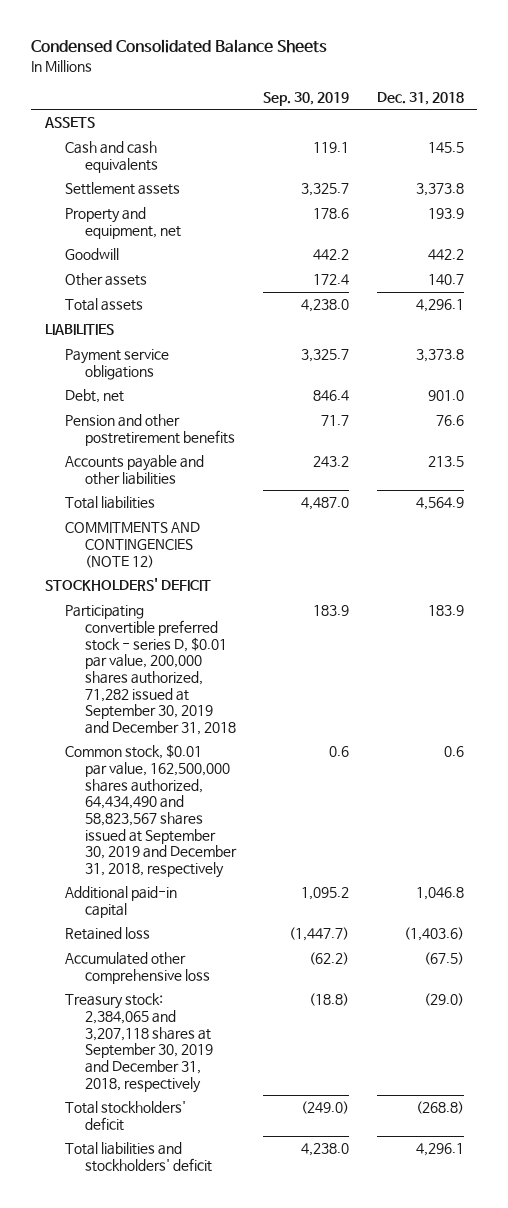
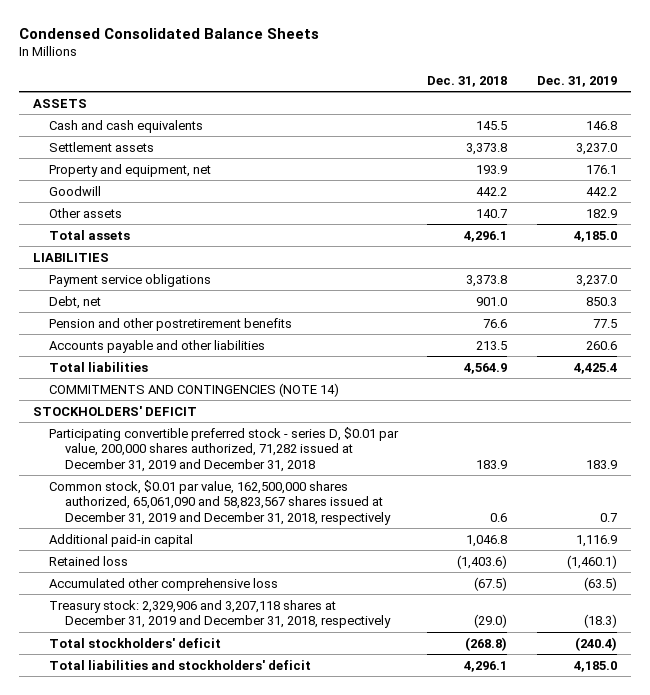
[263,91,350,106] Sep. 30, 2019 -> none
none -> [536,75,617,87] Dec. 31, 2019
[64,522,200,568] COMMITMENTS AND CONTINGENCIES (NOTE 12) -> [49,382,340,397] COMMITMENTS AND CONTINGENCIES (NOTE 14)
[64,605,237,735] Participating convertible preferred stock - series D, $0.01 par value, 200,000 shares authorized, 71,282 issued at September 30, 2019 and December 31, 2018 -> [49,426,400,472] Participating convertible preferred stock - series D, $0.01 par value, 200,000 shares authorized, 71,282 issued at December 31, 2019 and December 31, 2018
[64,744,238,878] Common stock, $0.01 par value, 162,500,000 shares authorized, 64,434,490 and 58,823,567 shares issued at September 30, 2019 and December 31, 2018, respectively -> [49,479,391,525] Common stock, $0.01 par value, 162,500,000 shares authorized, 65,061,090 and 58,823,567 shares issued at December 31, 2019 and December 31, 2018, respectively
[64,993,214,1093] Treasury stock: 2,384,065 and 3,207,118 shares at September 30, 2019 and December 31, 2018, respectively -> [49,599,391,629] Treasury stock: 2,329,906 and 3,207,118 shares at December 31, 2019 and December 31, 2018, respectively

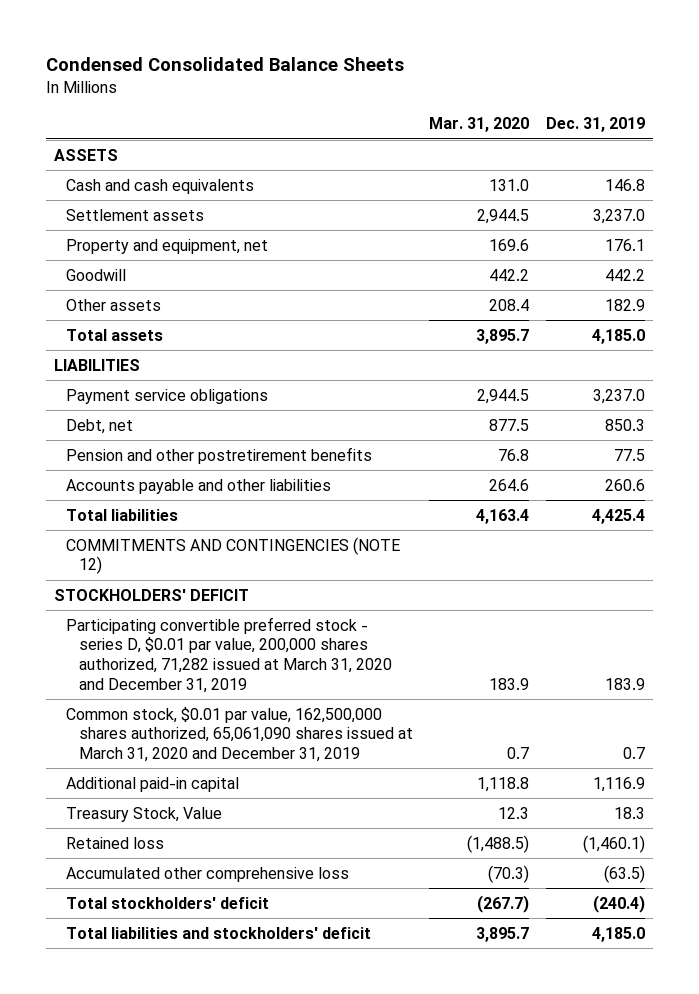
[427,75,508,87] Dec. 31, 2018 -> none
none -> [429,117,530,133] Mar. 31, 2020
[49,382,340,397] COMMITMENTS AND CONTINGENCIES (NOTE 14) -> [66,536,401,575] COMMITMENTS AND CONTINGENCIES (NOTE 12)
[49,426,400,472] Participating convertible preferred stock - series D, $0.01 par value, 200,000 shares authorized, 71,282 issued at December 31, 2019 and December 31, 2018 -> [66,616,392,693] Participating convertible preferred stock - series D, $0.01 par value, 200,000 shares authorized, 71,282 issued at March 31, 2020 and December 31, 2019
[49,479,391,525] Common stock, $0.01 par value, 162,500,000 shares authorized, 65,061,090 and 58,823,567 shares issued at December 31, 2019 and December 31, 2018, respectively -> [66,706,413,763] Common stock, $0.01 par value, 162,500,000 shares authorized, 65,061,090 shares issued at March 31, 2020 and December 31, 2019
none -> [66,806,223,822] Treasury Stock, Value
[49,599,391,629] Treasury stock: 2,329,906 and 3,207,118 shares at December 31, 2019 and December 31, 2018, respectively -> none

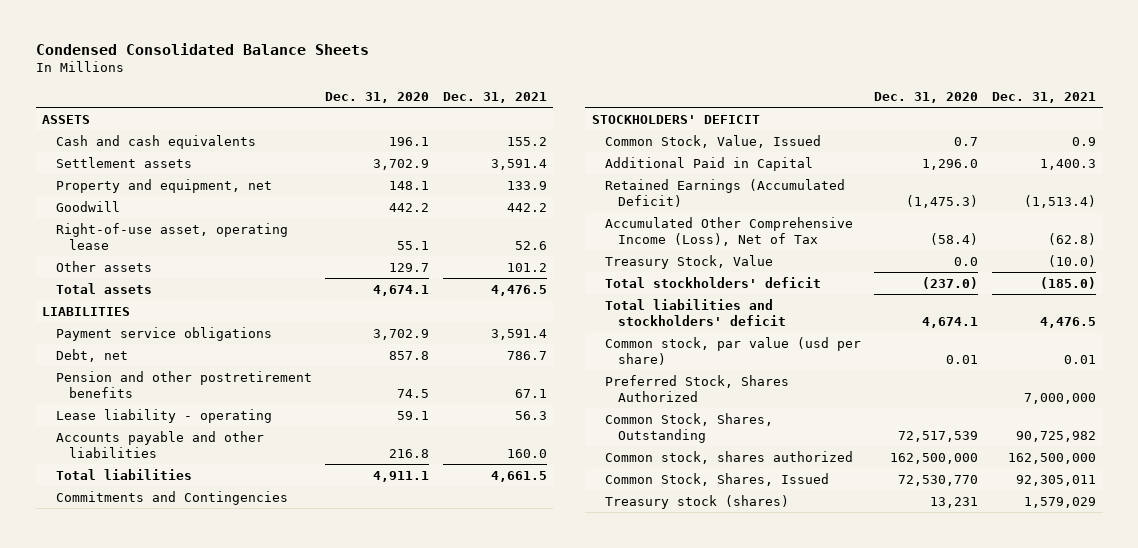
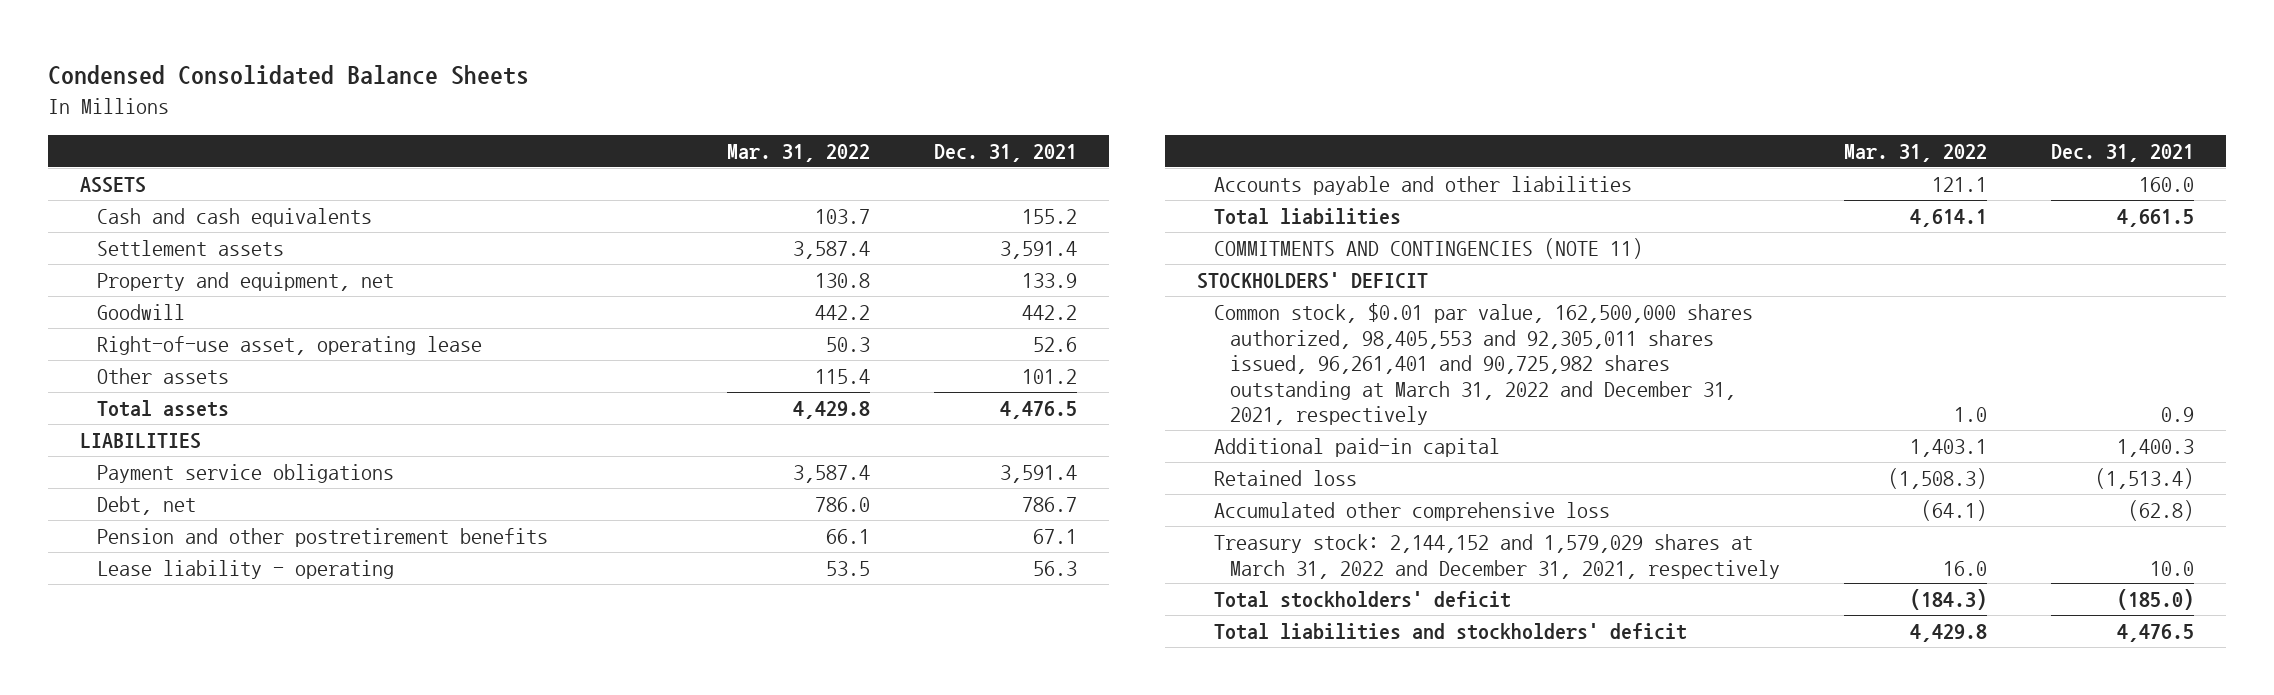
[325,91,430,103] Dec. 31, 2020 -> none
none -> [727,144,871,163] Mar. 31, 2022
[55,490,288,505] Commitments and Contingencies -> [1213,237,1643,259] COMMITMENTS AND CONTINGENCIES (NOTE 11)
[604,254,773,269] Treasury Stock, Value -> none
[604,134,821,148] Common Stock, Value, Issued -> [1213,302,1753,426] Common stock, $0.01 par value, 162,500,000 shares authorized, 98,405,553 and 92,305,011 shares issued, 96,261,401 and 90,725,982 shares outstanding at March 31, 2022 and December 31, 2021, respectively
[604,156,813,171] Additional Paid in Capital -> [1213,437,1500,457] Additional paid-in capital
[604,178,845,207] Retained Earnings (Accumulated Deficit) -> [1213,469,1357,486] Retained loss
[604,216,853,246] Accumulated Other Comprehensive Income (Loss), Net of Tax -> [1213,501,1610,521] Accumulated other comprehensive loss
none -> [1213,533,1781,579] Treasury stock: 2,144,152 and 1,579,029 shares at March 31, 2022 and December 31, 2021, respectively
[604,336,861,365] Common stock, par value (usd per share) -> none
[604,374,789,402] Preferred Stock, Shares Authorized -> none
[604,412,773,443] Common Stock, Shares, Outstanding -> none
[604,450,853,464] Common stock, shares authorized -> none
[604,472,829,486] Common Stock, Shares, Issued -> none
[604,494,789,509] Treasury stock (shares) -> none

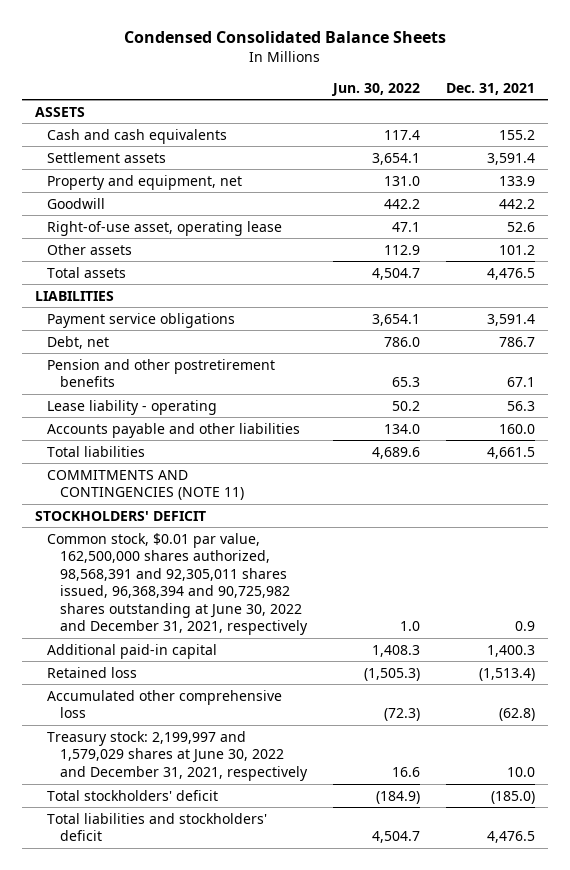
[727,144,871,163] Mar. 31, 2022 -> none
none -> [330,82,420,96] Jun. 30, 2022
[1213,302,1753,426] Common stock, $0.01 par value, 162,500,000 shares authorized, 98,405,553 and 92,305,011 shares issued, 96,261,401 and 90,725,982 shares outstanding at March 31, 2022 and December 31, 2021, respectively -> [47,532,308,636] Common stock, $0.01 par value, 162,500,000 shares authorized, 98,568,391 and 92,305,011 shares issued, 96,368,394 and 90,725,982 shares outstanding at June 30, 2022 and December 31, 2021, respectively
[1213,533,1781,579] Treasury stock: 2,144,152 and 1,579,029 shares at March 31, 2022 and December 31, 2021, respectively -> [47,730,308,781] Treasury stock: 2,199,997 and 1,579,029 shares at June 30, 2022 and December 31, 2021, respectively

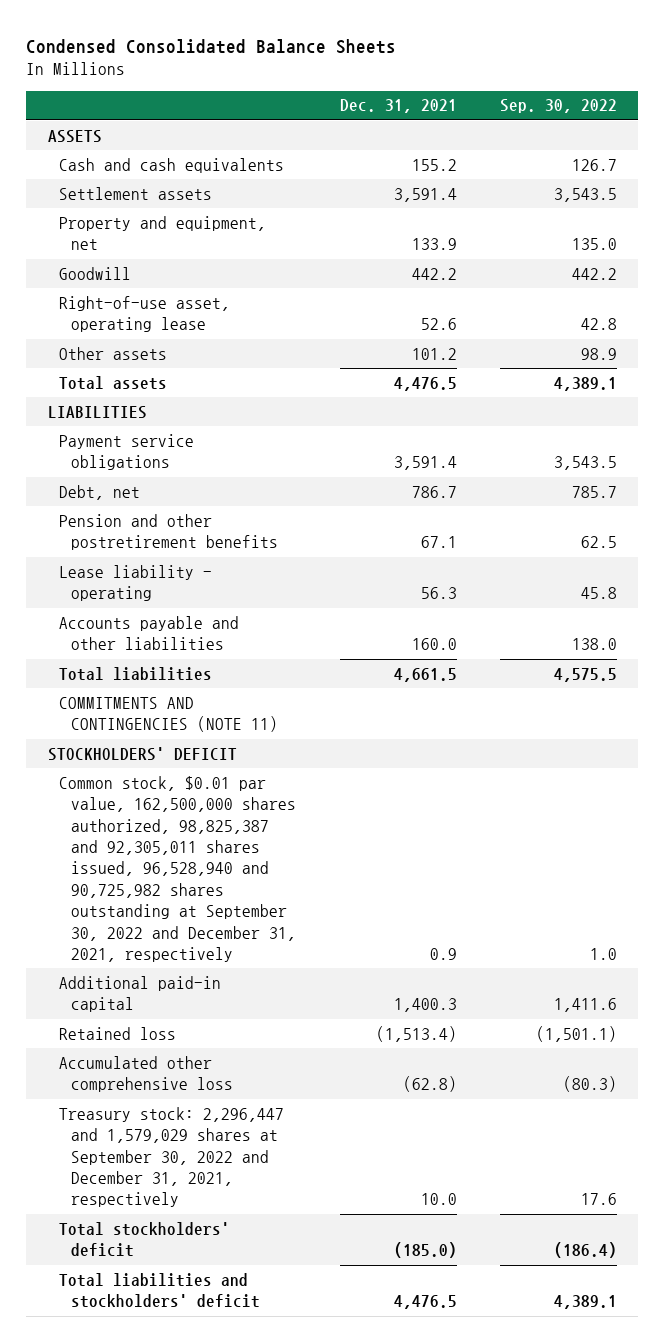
[330,82,420,96] Jun. 30, 2022 -> none
none -> [499,99,617,114] Sep. 30, 2022
[47,532,308,636] Common stock, $0.01 par value, 162,500,000 shares authorized, 98,568,391 and 92,305,011 shares issued, 96,368,394 and 90,725,982 shares outstanding at June 30, 2022 and December 31, 2021, respectively -> [59,775,297,962] Common stock, $0.01 par value, 162,500,000 shares authorized, 98,825,387 and 92,305,011 shares issued, 96,528,940 and 90,725,982 shares outstanding at September 30, 2022 and December 31, 2021, respectively
[47,730,308,781] Treasury stock: 2,199,997 and 1,579,029 shares at June 30, 2022 and December 31, 2021, respectively -> [59,1106,285,1208] Treasury stock: 2,296,447 and 1,579,029 shares at September 30, 2022 and December 31, 2021, respectively

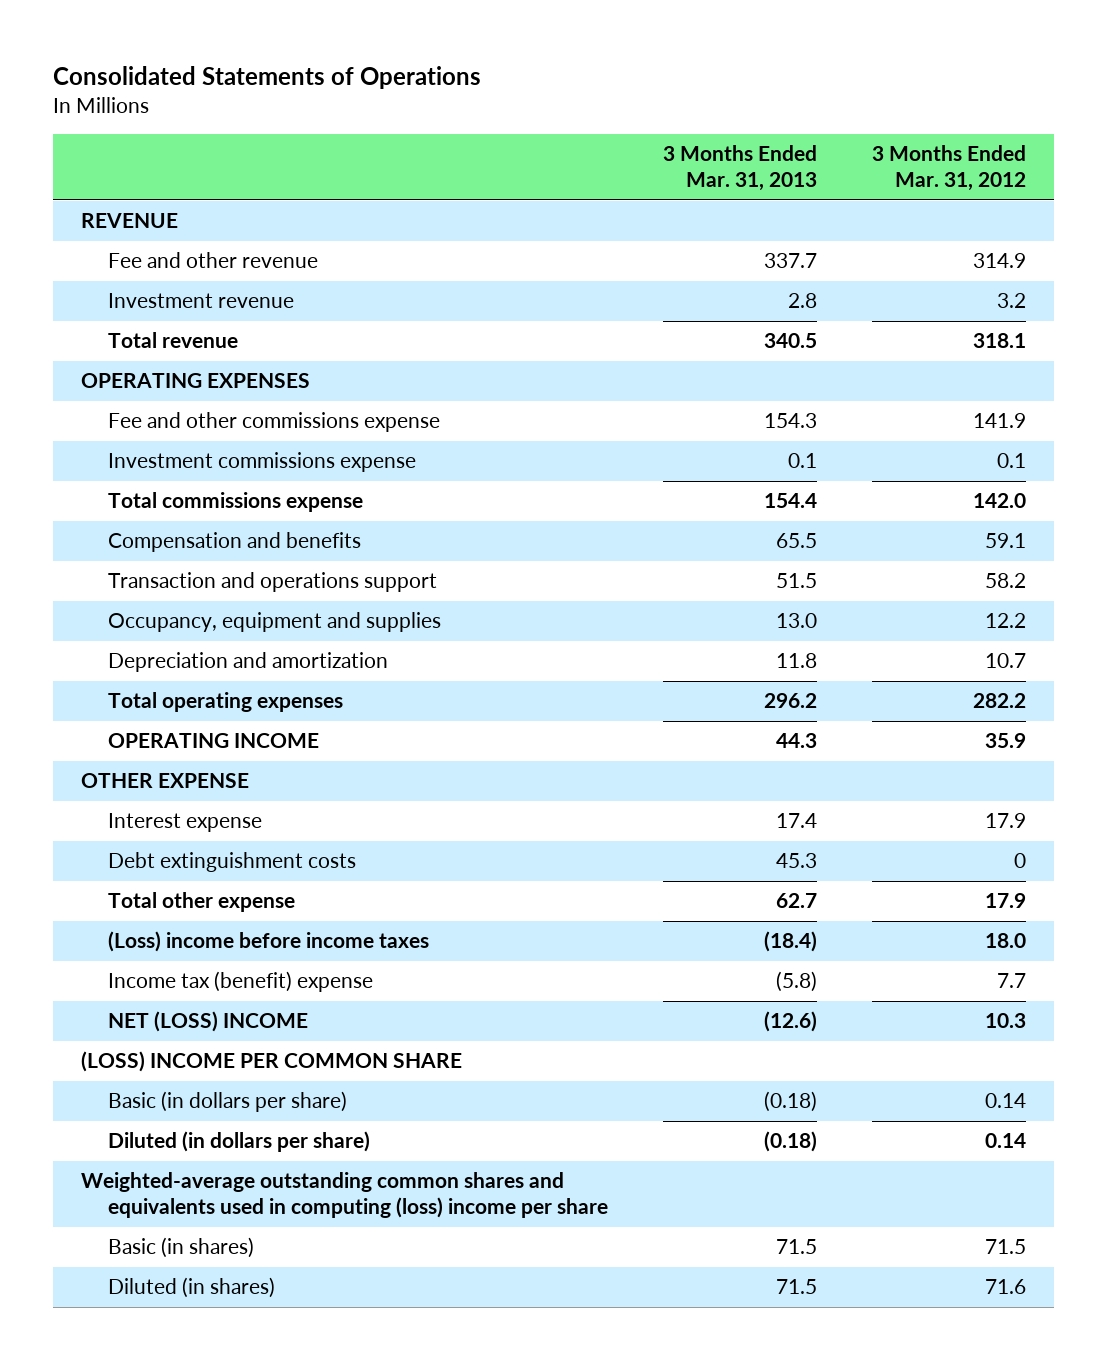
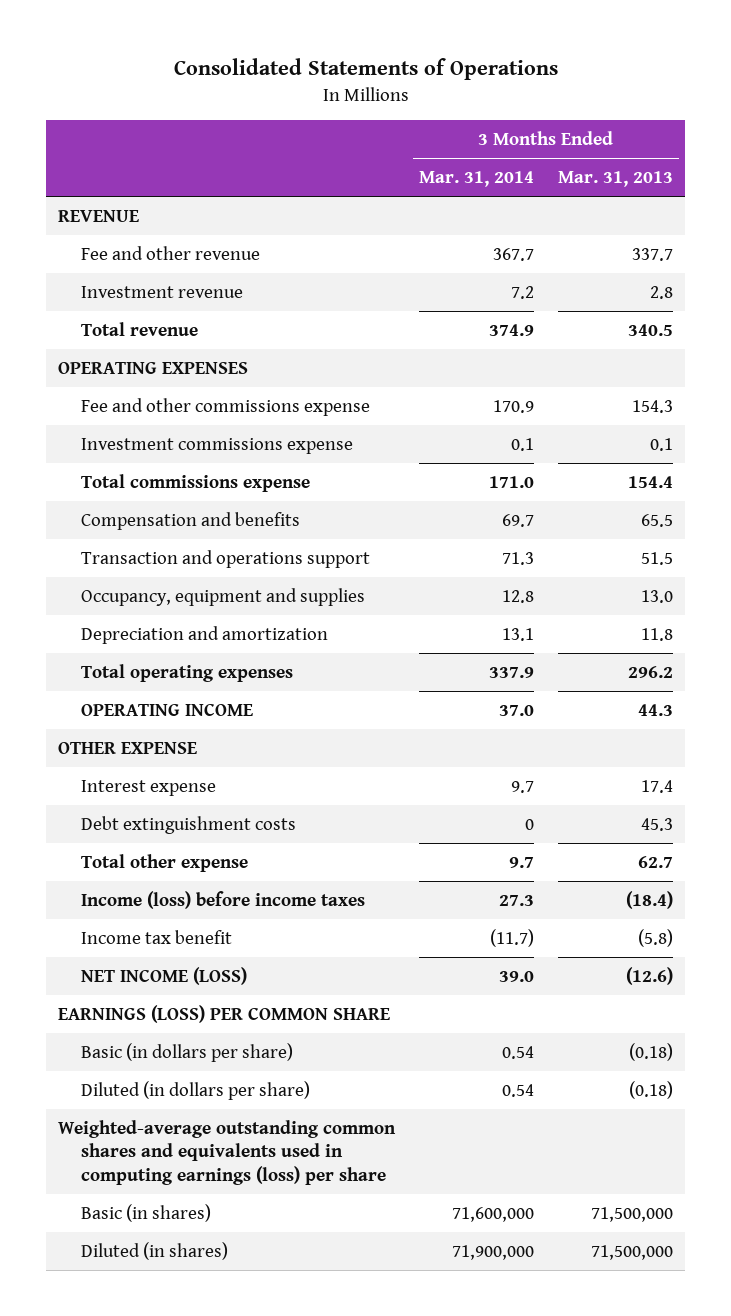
[872,144,1027,192] 3 Months Ended Mar. 31, 2012 -> none
none -> [419,171,535,188] Mar. 31, 2014
[107,931,429,953] (Loss) income before income taxes -> [80,891,365,910] Income (loss) before income taxes
[107,971,373,993] Income tax (benefit) expense -> [80,930,232,945] Income tax benefit
[107,1011,308,1033] NET (LOSS) INCOME -> [80,967,247,986] NET INCOME (LOSS)
[81,1051,463,1073] (LOSS) INCOME PER COMMON SHARE -> [58,1005,391,1024] EARNINGS (LOSS) PER COMMON SHARE
[81,1172,608,1219] Weighted-average outstanding common shares and equivalents used in computing (loss) income per share -> [58,1120,397,1185] Weighted-average outstanding common shares and equivalents used in computing earnings (loss) per share
[776,1239,818,1255] 71.5 -> [591,1207,674,1223] 71,500,000
[776,1279,818,1295] 71.5 -> [591,1245,674,1261] 71,500,000

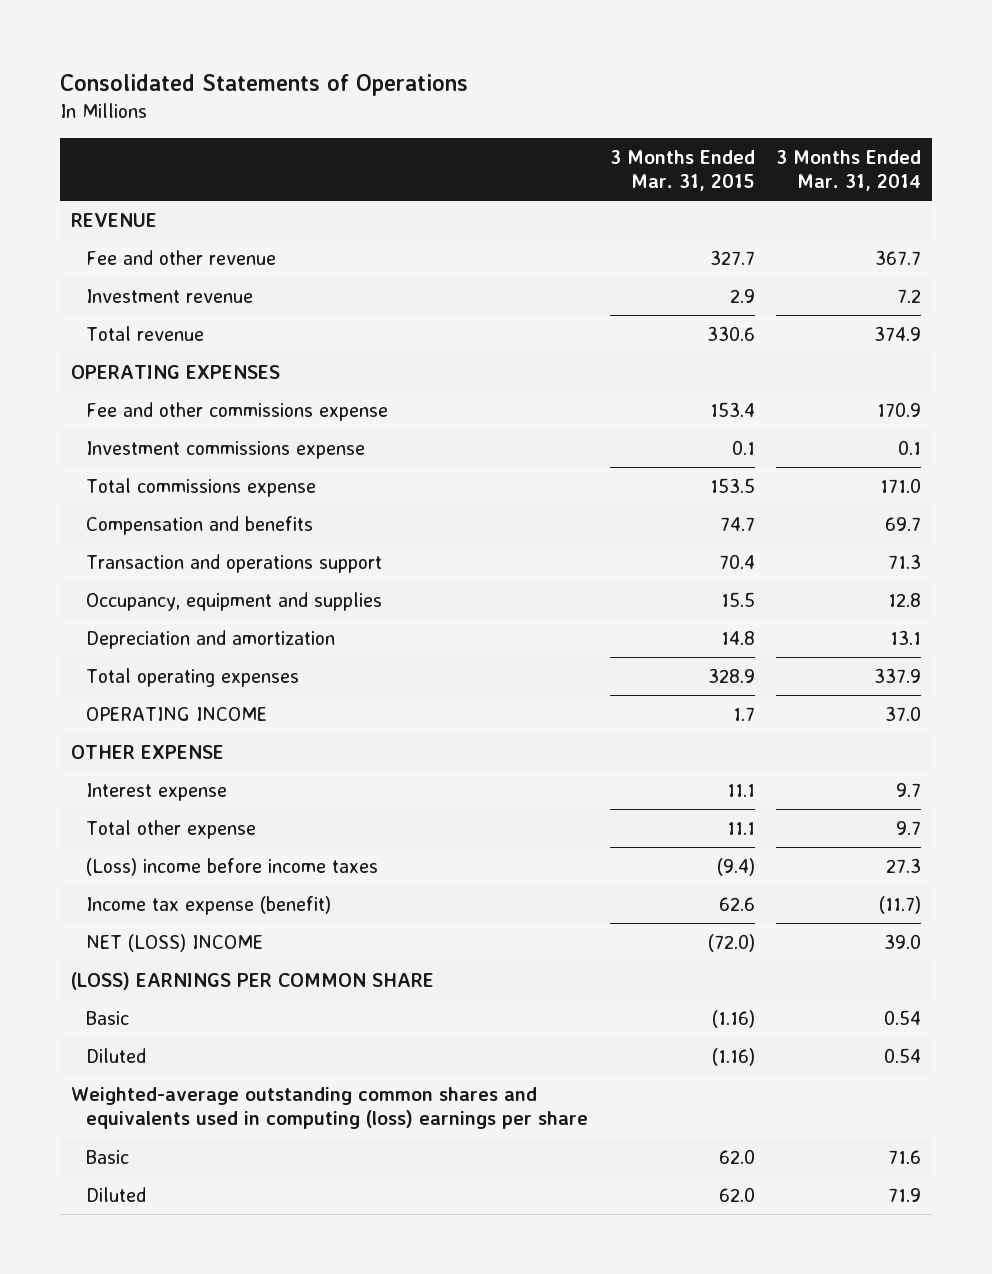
[558,171,674,188] Mar. 31, 2013 -> none
none -> [609,149,755,192] 3 Months Ended Mar. 31, 2015
[80,816,296,835] Debt extinguishment costs -> none
[80,891,365,910] Income (loss) before income taxes -> [85,857,378,876] (Loss) income before income taxes
[80,930,232,945] Income tax benefit -> [85,895,331,915] Income tax expense (benefit)
[80,967,247,986] NET INCOME (LOSS) -> [85,933,263,952] NET (LOSS) INCOME
[58,1005,391,1024] EARNINGS (LOSS) PER COMMON SHARE -> [70,971,434,990] (LOSS) EARNINGS PER COMMON SHARE
[80,1043,293,1063] Basic (in dollars per share) -> [85,1010,129,1025] Basic
[80,1081,310,1101] Diluted (in dollars per share) -> [85,1047,146,1063] Diluted
[58,1120,397,1185] Weighted-average outstanding common shares and equivalents used in computing earnings (loss) per share -> [70,1086,588,1130] Weighted-average outstanding common shares and equivalents used in computing (loss) earnings per share
[80,1204,211,1223] Basic (in shares) -> [85,1149,129,1164] Basic
[452,1207,535,1223] 71,600,000 -> [888,1149,922,1164] 71.6
[80,1242,228,1261] Diluted (in shares) -> [85,1186,146,1202] Diluted
[452,1245,535,1261] 71,900,000 -> [888,1187,922,1202] 71.9

